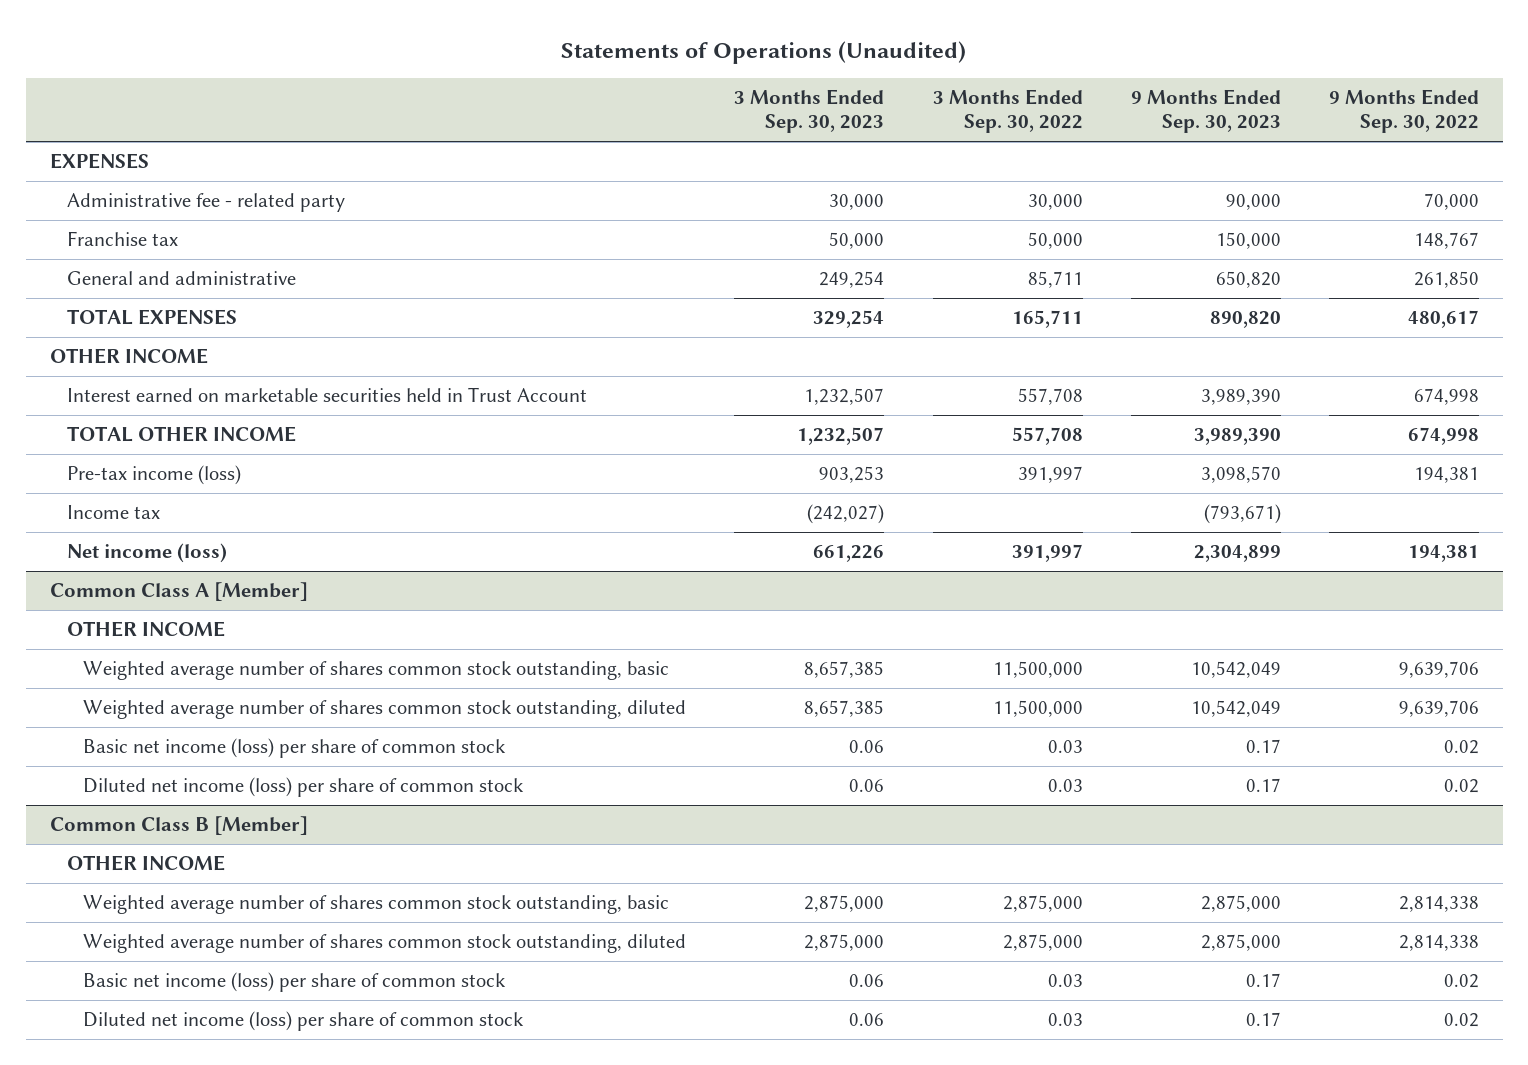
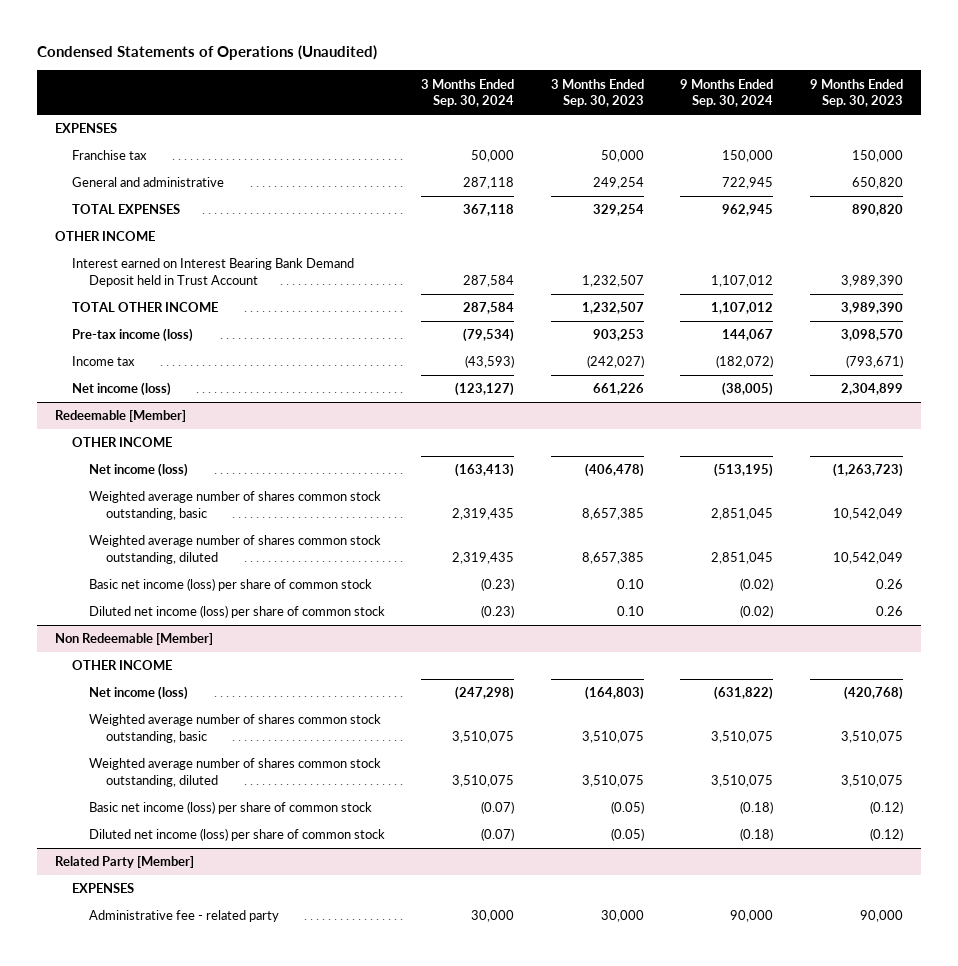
[561,40,967,64] Statements of Operations (Unaudited) -> [37,45,378,61] Condensed Statements of Operations (Unaudited)
[932,89,1083,134] 3 Months Ended Sep. 30, 2022 -> none
[1328,89,1479,134] 9 Months Ended Sep. 30, 2022 -> none
none -> [421,78,515,108] 3 Months Ended Sep. 30, 2024
none -> [680,78,774,108] 9 Months Ended Sep. 30, 2024
[66,193,345,213] Administrative fee - related party -> none
[66,387,587,403] Interest earned on marketable securities held in Trust Account -> [72,258,355,288] Interest earned on Interest Bearing Bank Demand Deposit held in Trust Account
[49,582,308,602] Common Class A [Member] -> none
none -> [55,410,187,423] Redeemable [Member]
none -> [88,463,188,478] Net income (loss)
[49,816,308,836] Common Class B [Member] -> none
[849,740,885,754] 0.06 -> [616,579,644,590] 0.10
[1245,739,1281,754] 0.17 -> [875,579,903,590] 0.26
[849,779,885,793] 0.06 -> [616,606,644,617] 0.10
[1245,778,1281,793] 0.17 -> [875,606,903,617] 0.26
none -> [55,633,214,646] Non Redeemable [Member]
none -> [88,686,188,701] Net income (loss)
[804,895,885,913] 2,875,000 -> [581,731,644,744] 3,510,075
[1200,895,1281,913] 2,875,000 -> [840,731,903,744] 3,510,075
[804,934,885,952] 2,875,000 -> [581,775,644,788] 3,510,075
[1200,934,1281,952] 2,875,000 -> [840,775,903,788] 3,510,075
[849,974,885,988] 0.06 -> [610,801,644,815] (0.05)
[1245,973,1281,988] 0.17 -> [869,801,903,815] (0.12)
[849,1013,885,1027] 0.06 -> [610,828,644,842] (0.05)
[1245,1012,1281,1027] 0.17 -> [869,828,903,842] (0.12)
none -> [55,856,195,869] Related Party [Member]
none -> [72,883,135,894] EXPENSES
none -> [88,910,279,923] Administrative fee - related party

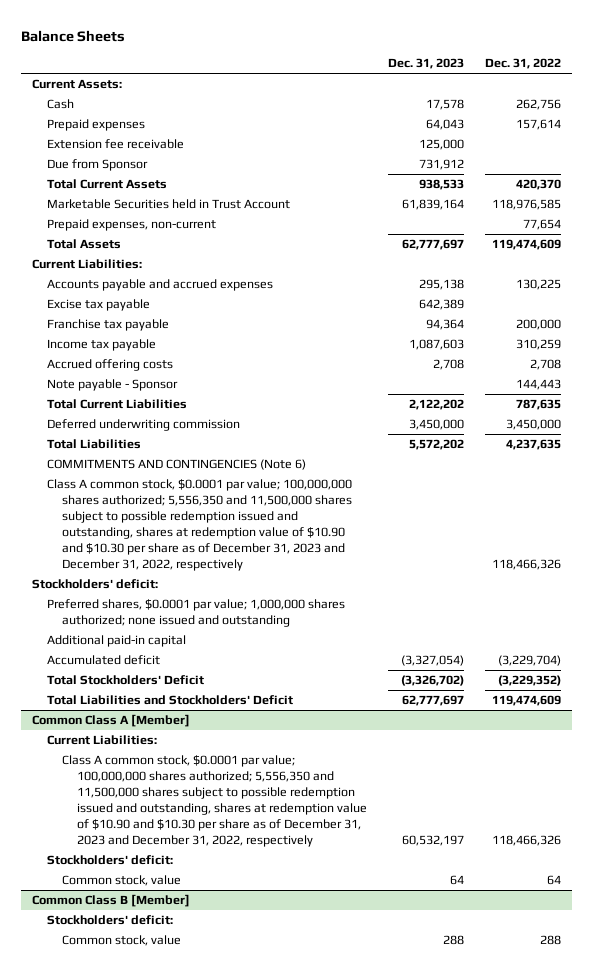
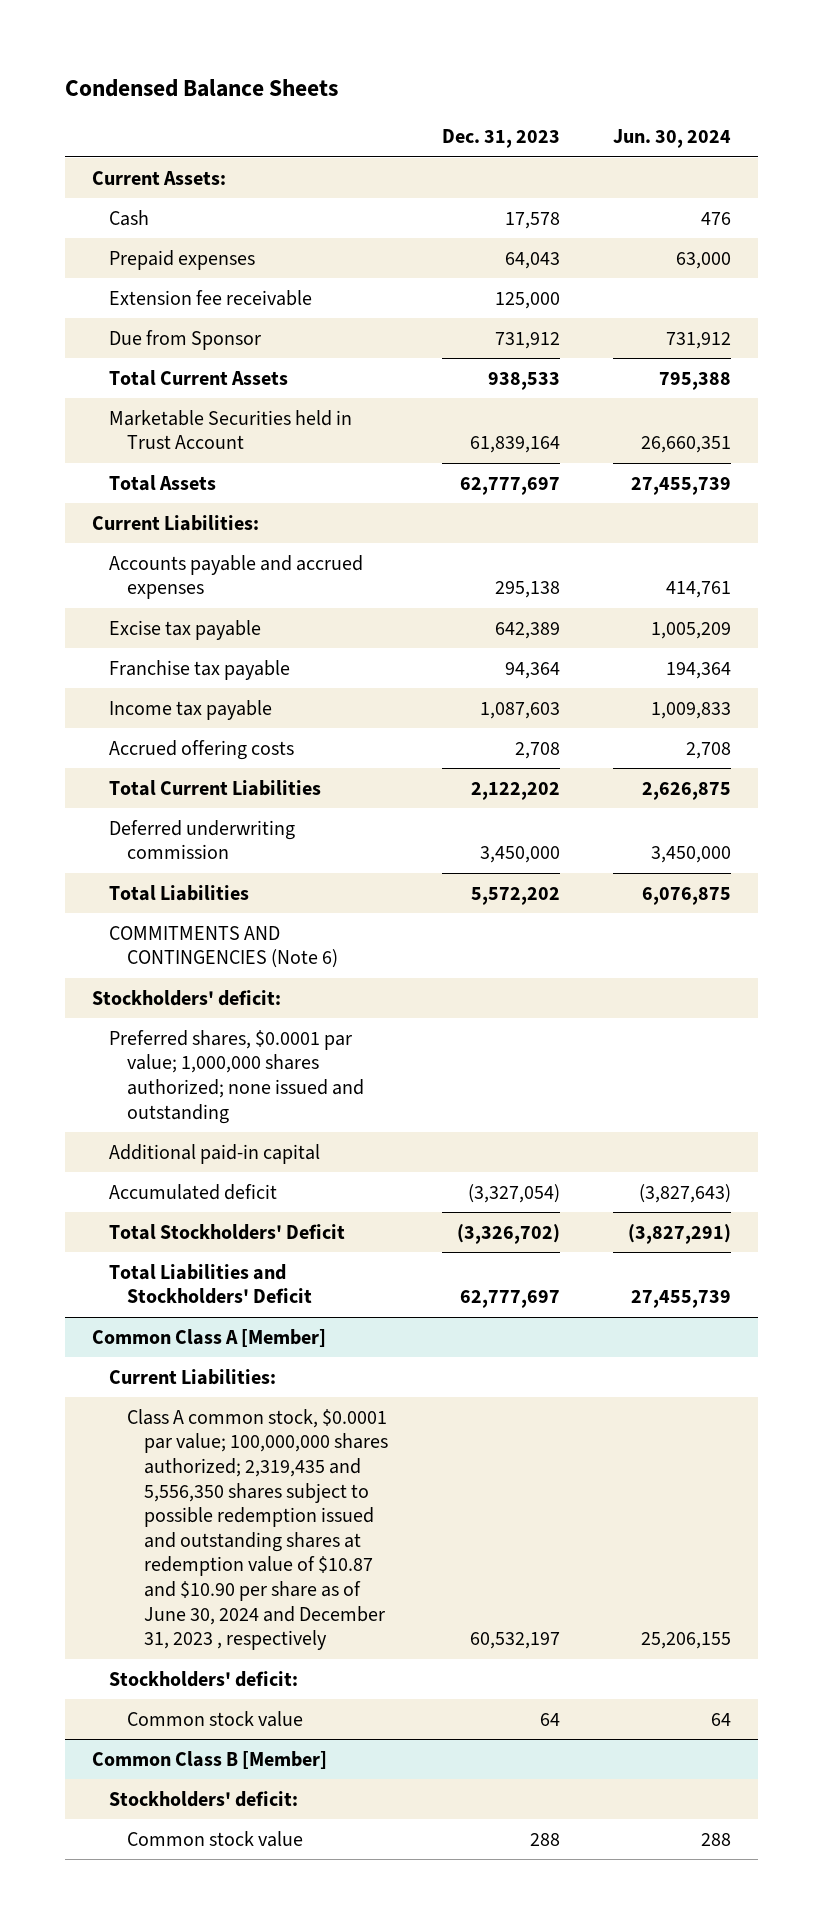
[21,29,126,42] Balance Sheets -> [64,79,338,98] Condensed Balance Sheets
[485,58,562,70] Dec. 31, 2022 -> none
none -> [613,129,732,149] Jun. 30, 2024
[46,219,216,232] Prepaid expenses, non-current -> none
[46,379,178,392] Note payable - Sponsor -> none
[46,479,352,572] Class A common stock, $0.0001 par value; 100,000,000 shares authorized; 5,556,350 and 11,500,000 shares subject to possible redemption issued and outstanding, shares at redemption value of $10.90 and $10.30 per share as of December 31, 2023 and December 31, 2022, respectively -> none
[61,755,367,848] Class A common stock, $0.0001 par value; 100,000,000 shares authorized; 5,556,350 and 11,500,000 shares subject to possible redemption issued and outstanding, shares at redemption value of $10.90 and $10.30 per share as of December 31, 2023 and December 31, 2022, respectively -> [126,1408,388,1651] Class A common stock, $0.0001 par value; 100,000,000 shares authorized; 2,319,435 and 5,556,350 shares subject to possible redemption issued and outstanding shares at redemption value of $10.87 and $10.90 per share as of June 30, 2024 and December 31, 2023 , respectively
[61,875,181,887] Common stock, value -> [126,1710,303,1727] Common stock value
[61,935,181,947] Common stock, value -> [126,1830,303,1847] Common stock value

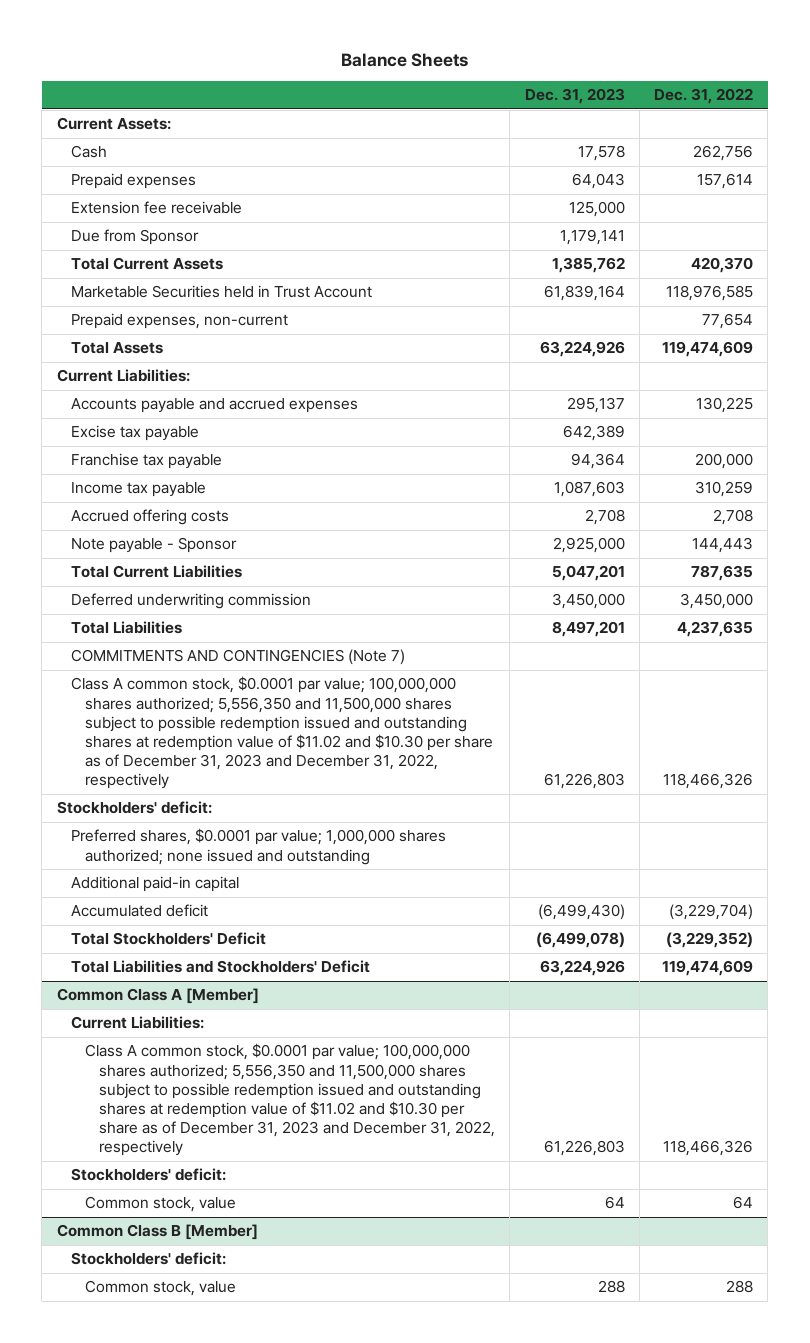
[64,79,338,98] Condensed Balance Sheets -> [340,52,468,67] Balance Sheets
[613,129,732,149] Jun. 30, 2024 -> none
none -> [654,88,754,105] Dec. 31, 2022
[494,331,560,349] 731,912 -> [559,229,625,246] 1,179,141
[487,371,560,390] 938,533 -> [551,257,625,274] 1,385,762
none -> [70,313,288,330] Prepaid expenses, non-current
[459,476,560,495] 62,777,697 -> [539,341,625,358] 63,224,926
[494,581,560,599] 295,138 -> [566,397,625,414] 295,137
none -> [70,537,237,554] Note payable - Sponsor
[470,781,560,800] 2,122,202 -> [551,565,625,582] 5,047,201
[470,886,560,905] 5,572,202 -> [551,621,625,638] 8,497,201
[109,925,338,969] COMMITMENTS AND CONTINGENCIES (Note 6) -> [70,649,405,666] COMMITMENTS AND CONTINGENCIES (Note 7)
none -> [70,676,493,790] Class A common stock, $0.0001 par value; 100,000,000 shares authorized; 5,556,350 and 11,500,000 shares subject to possible redemption issued and outstanding shares at redemption value of $11.02 and $10.30 per share as of December 31, 2023 and December 31, 2022, respectively
[467,1183,560,1203] (3,327,054) -> [537,904,625,921] (6,499,430)
[456,1223,560,1244] (3,326,702) -> [535,932,625,949] (6,499,078)
[459,1290,560,1309] 62,777,697 -> [539,960,625,977] 63,224,926
[126,1408,388,1651] Class A common stock, $0.0001 par value; 100,000,000 shares authorized; 2,319,435 and 5,556,350 shares subject to possible redemption issued and outstanding shares at redemption value of $10.87 and $10.90 per share as of June 30, 2024 and December 31, 2023 , respectively -> [84,1043,496,1157] Class A common stock, $0.0001 par value; 100,000,000 shares authorized; 5,556,350 and 11,500,000 shares subject to possible redemption issued and outstanding shares at redemption value of $11.02 and $10.30 per share as of December 31, 2023 and December 31, 2022, respectively
[469,1632,560,1650] 60,532,197 -> [543,1140,625,1157] 61,226,803
[126,1710,303,1727] Common stock value -> [84,1196,236,1213] Common stock, value
[126,1830,303,1847] Common stock value -> [84,1280,236,1297] Common stock, value

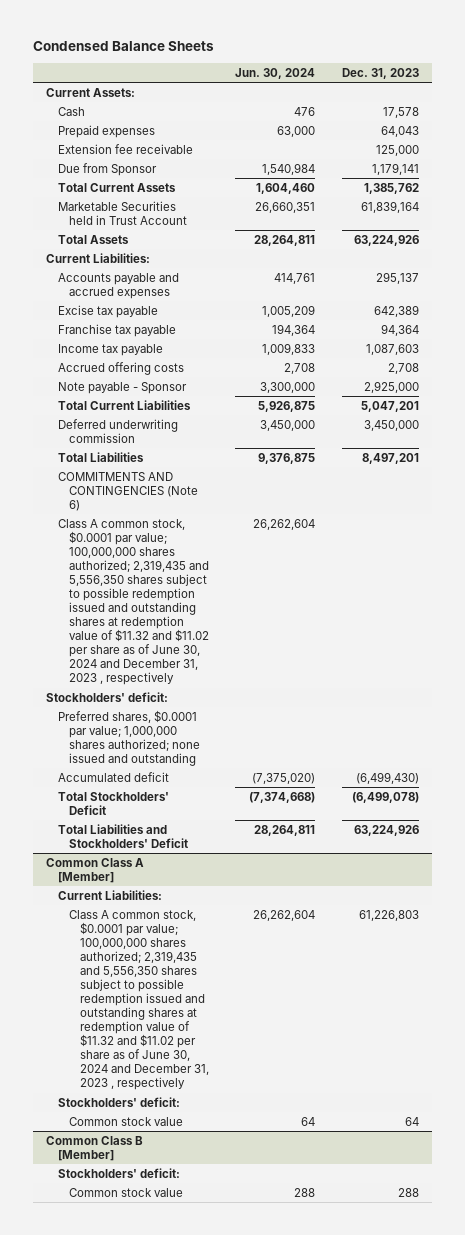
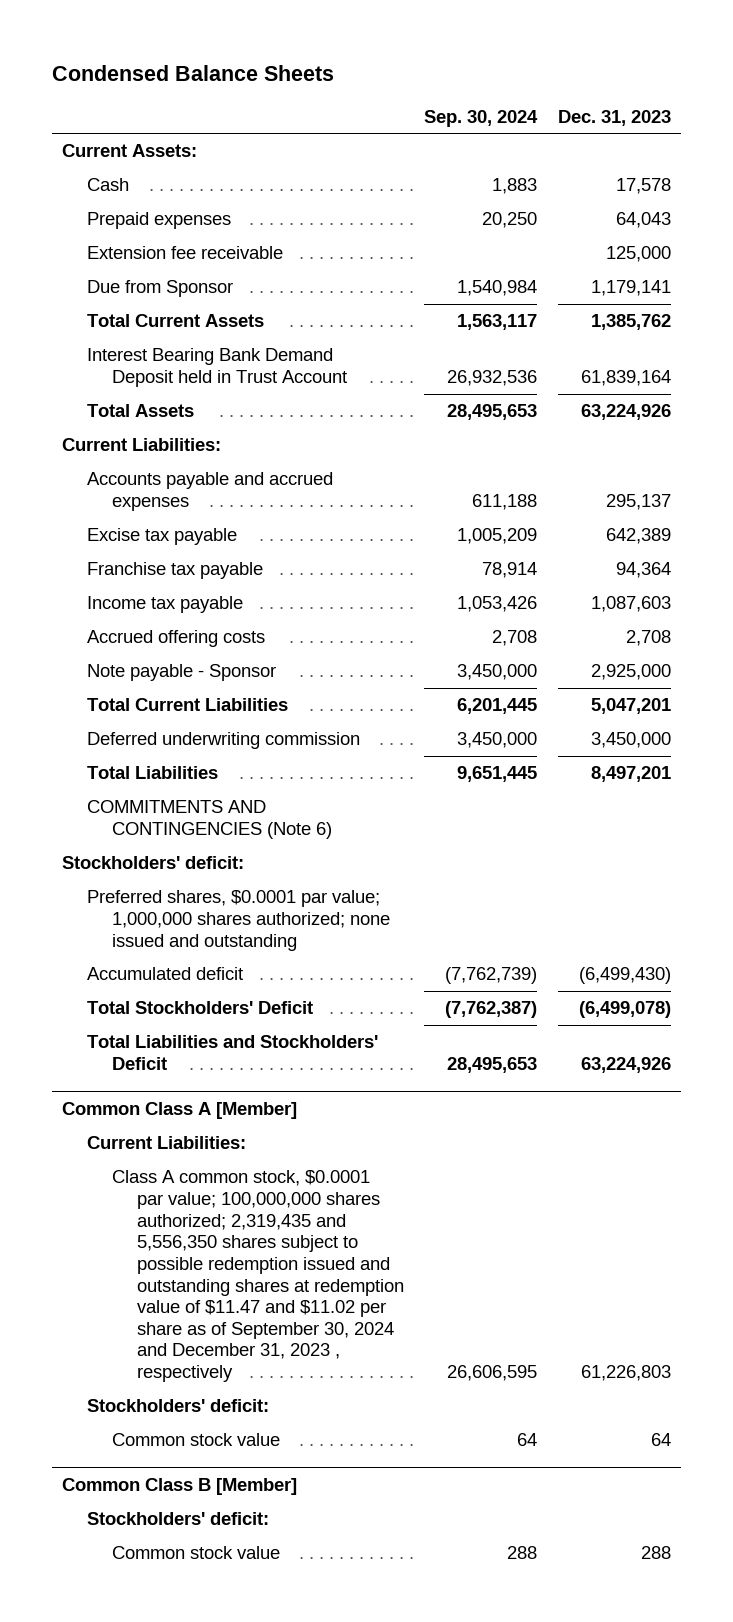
[235,67,316,79] Jun. 30, 2024 -> none
none -> [424,109,539,127] Sep. 30, 2024
[57,200,187,225] Marketable Securities held in Trust Account -> [86,348,347,388] Interest Bearing Bank Demand Deposit held in Trust Account
[57,518,209,686] Class A common stock, $0.0001 par value; 100,000,000 shares authorized; 2,319,435 and 5,556,350 shares subject to possible redemption issued and outstanding shares at redemption value of $11.32 and $11.02 per share as of June 30, 2024 and December 31, 2023 , respectively -> none
[68,909,209,1091] Class A common stock, $0.0001 par value; 100,000,000 shares authorized; 2,319,435 and 5,556,350 shares subject to possible redemption issued and outstanding shares at redemption value of $11.32 and $11.02 per share as of June 30, 2024 and December 31, 2023 , respectively -> [111,1170,404,1383] Class A common stock, $0.0001 par value; 100,000,000 shares authorized; 2,319,435 and 5,556,350 shares subject to possible redemption issued and outstanding shares at redemption value of $11.47 and $11.02 per share as of September 30, 2024 and December 31, 2023 , respectively

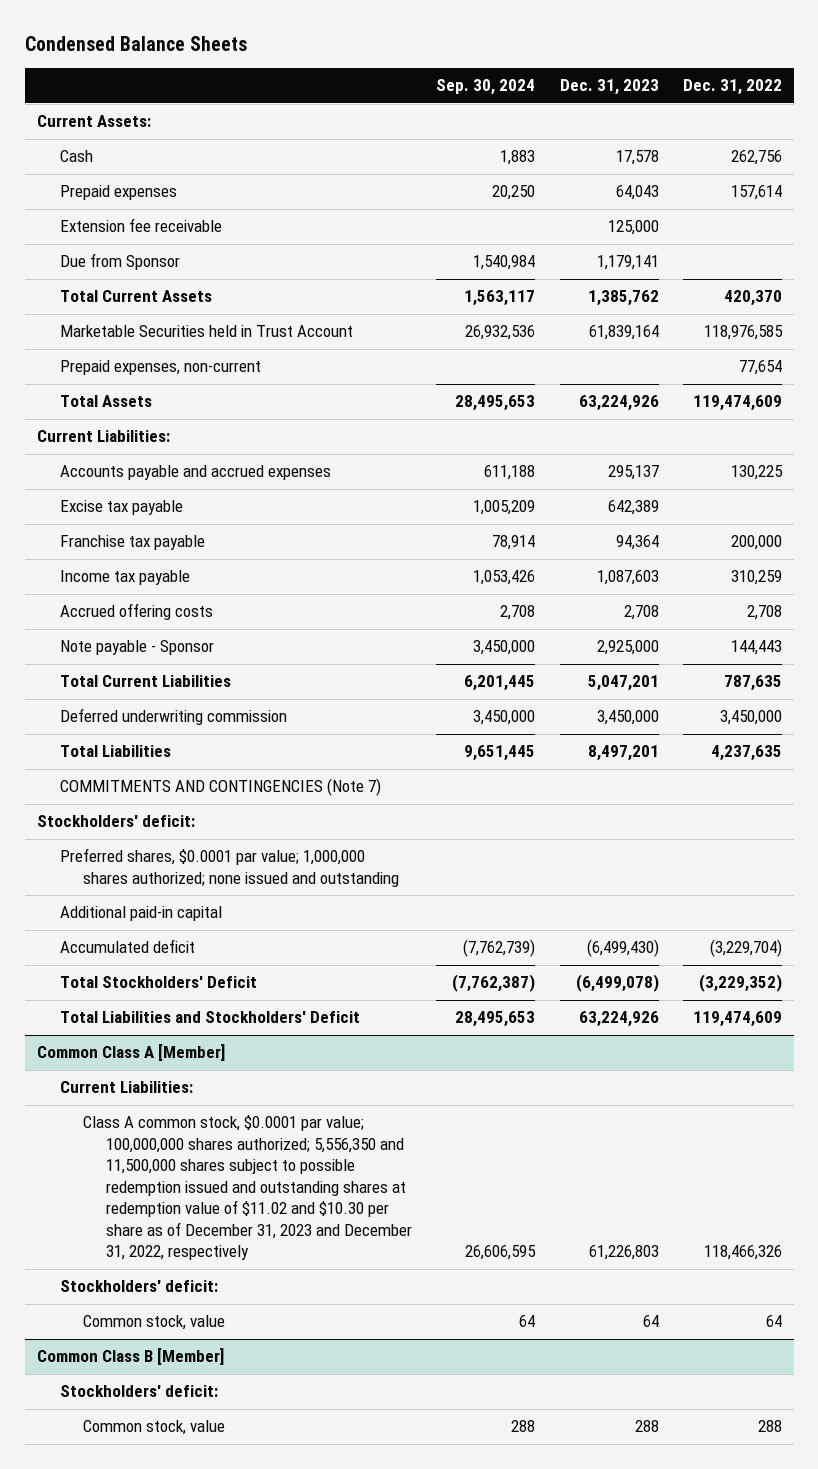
none -> [682,79,782,96] Dec. 31, 2022
[86,348,347,388] Interest Bearing Bank Demand Deposit held in Trust Account -> [59,325,353,338] Marketable Securities held in Trust Account
none -> [59,360,261,376] Prepaid expenses, non-current
[86,800,332,840] COMMITMENTS AND CONTINGENCIES (Note 6) -> [59,778,381,797] COMMITMENTS AND CONTINGENCIES (Note 7)
none -> [59,906,222,922] Additional paid-in capital
[111,1170,404,1383] Class A common stock, $0.0001 par value; 100,000,000 shares authorized; 2,319,435 and 5,556,350 shares subject to possible redemption issued and outstanding shares at redemption value of $11.47 and $11.02 per share as of September 30, 2024 and December 31, 2023 , respectively -> [83,1115,413,1261] Class A common stock, $0.0001 par value; 100,000,000 shares authorized; 5,556,350 and 11,500,000 shares subject to possible redemption issued and outstanding shares at redemption value of $11.02 and $10.30 per share as of December 31, 2023 and December 31, 2022, respectively
[111,1433,280,1447] Common stock value -> [83,1315,226,1331] Common stock, value
[111,1546,280,1560] Common stock value -> [83,1420,226,1436] Common stock, value

